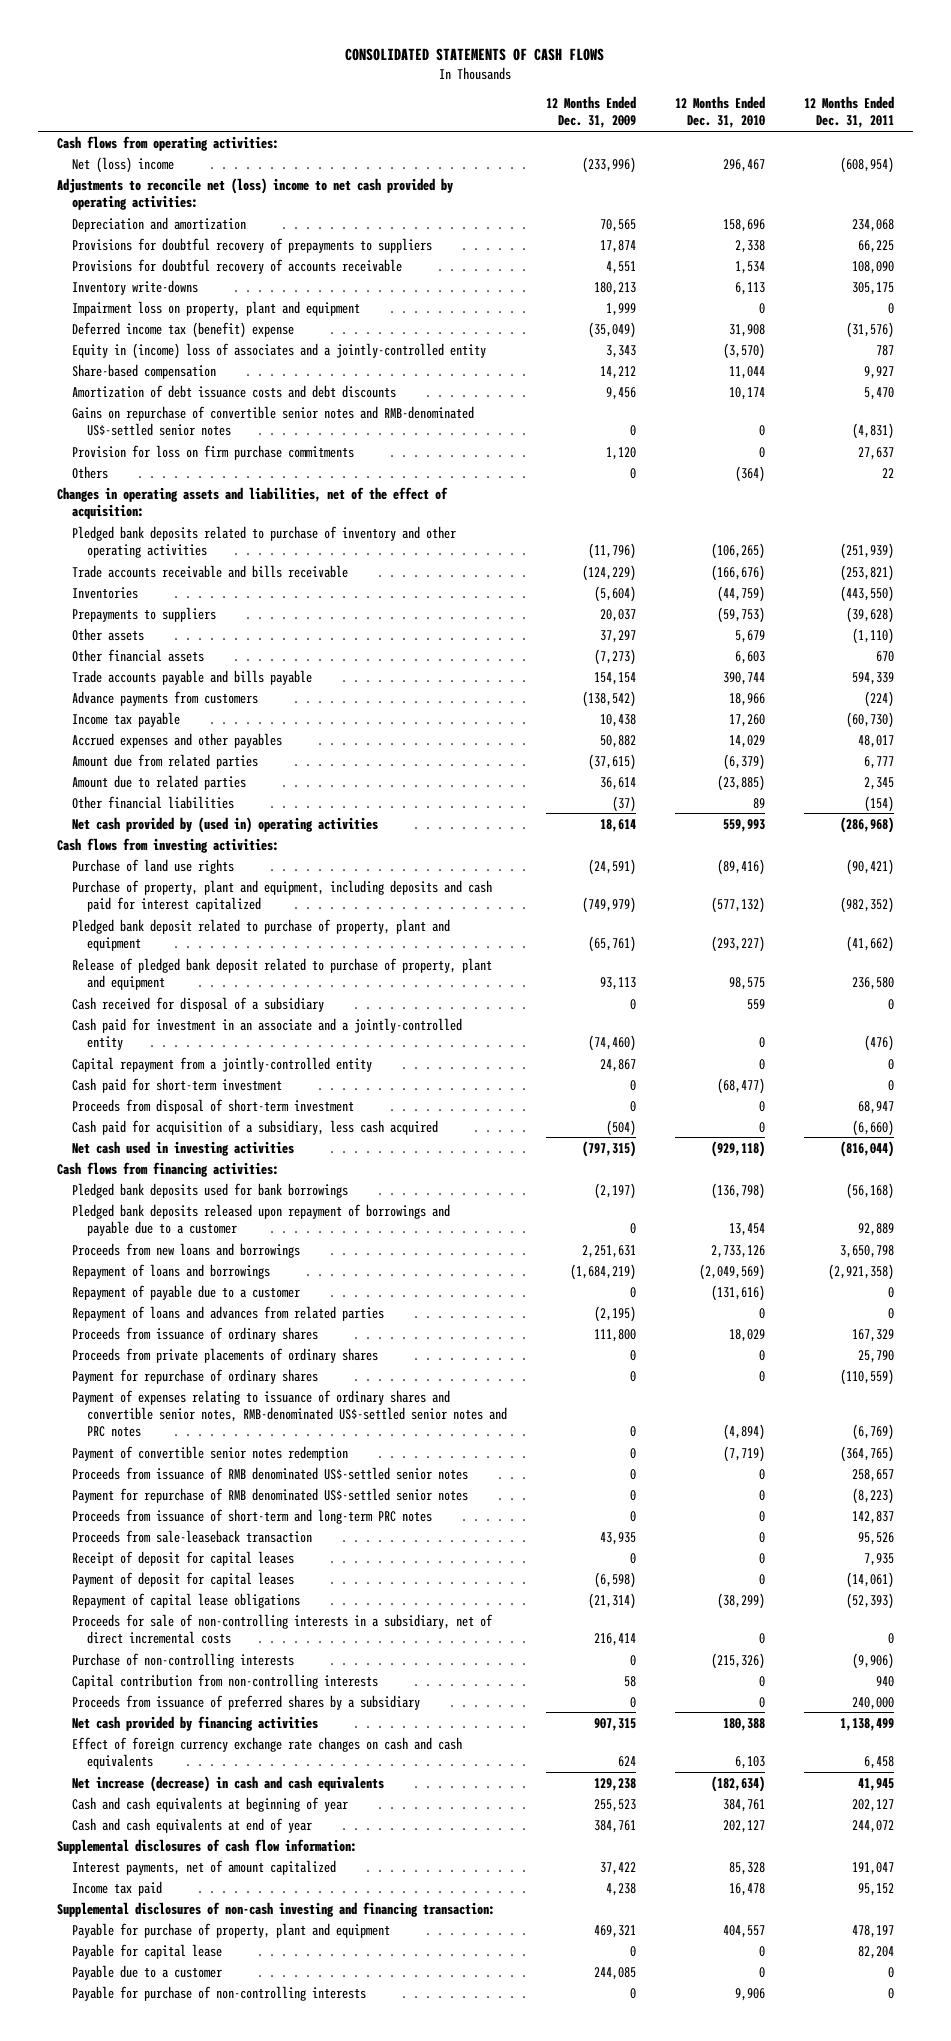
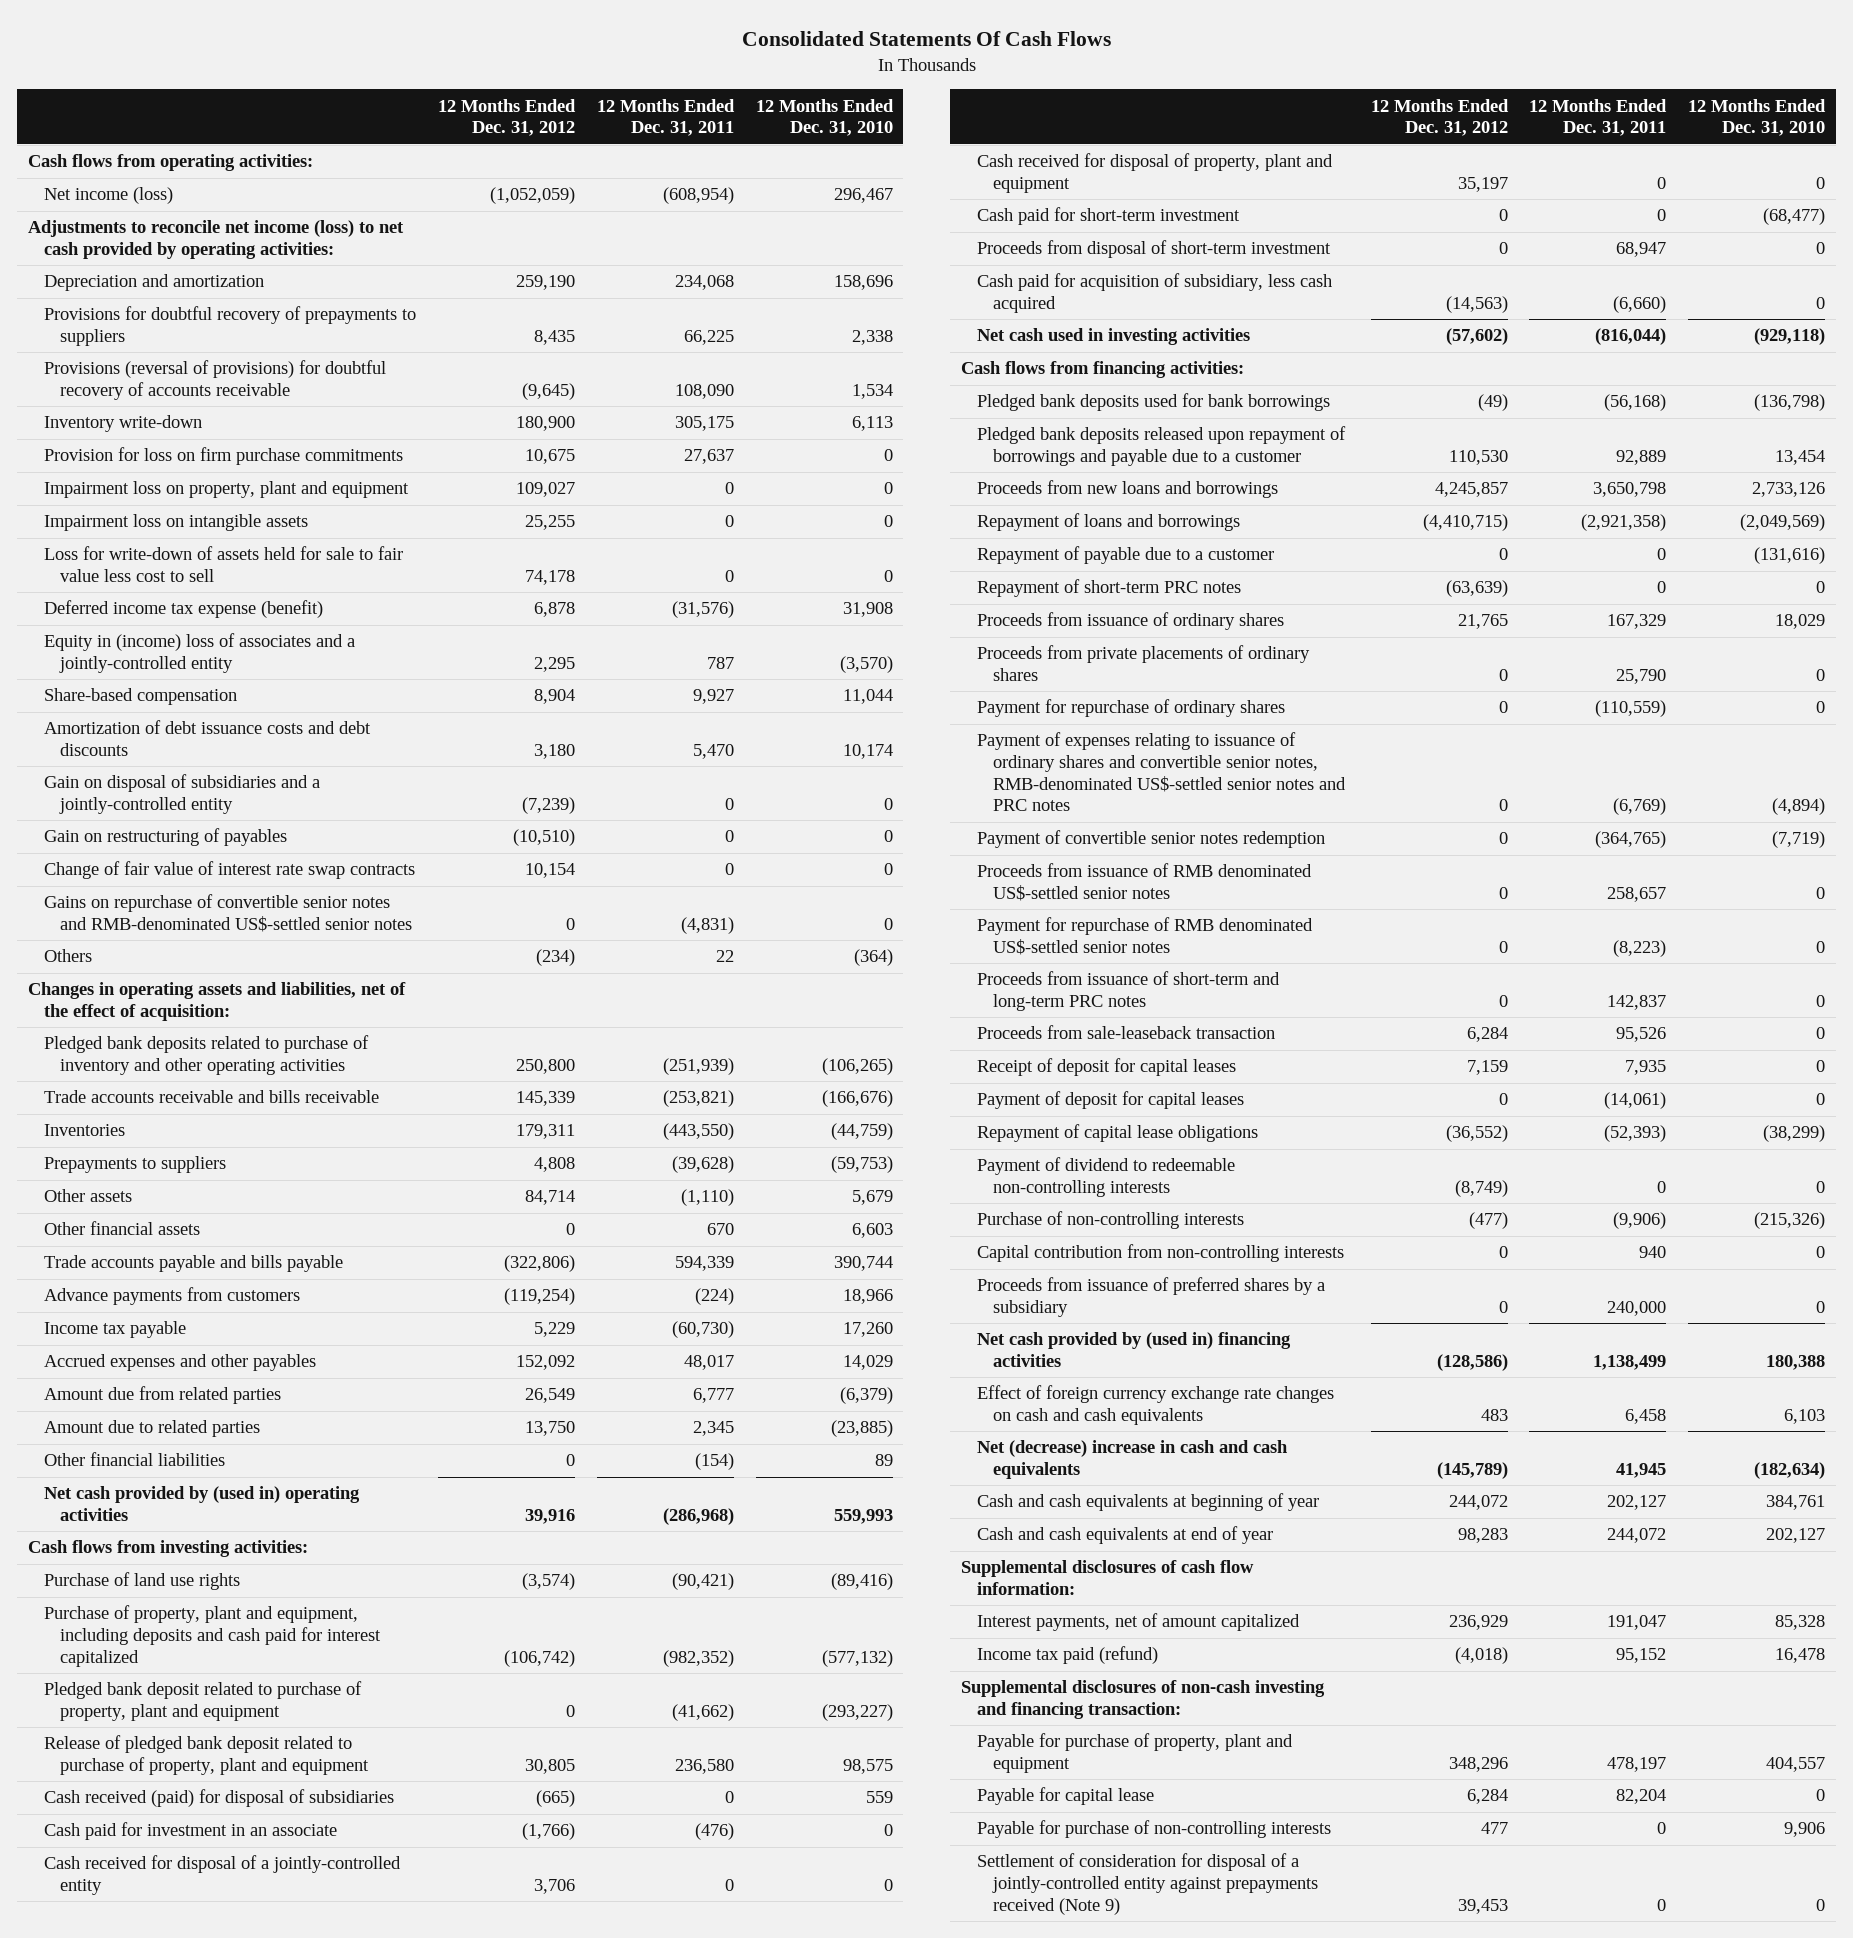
[345,47,605,61] CONSOLIDATED STATEMENTS OF CASH FLOWS -> [741,30,1111,46] Consolidated Statements Of Cash Flows
[546,96,637,129] 12 Months Ended Dec. 31, 2009 -> none
none -> [437,98,576,137] 12 Months Ended Dec. 31, 2012
[72,156,175,173] Net (loss) income -> [44,187,174,205] Net income (loss)
[57,177,454,210] Adjustments to reconcile net (loss) income to net cash provided by operating activities: -> [27,220,404,260] Adjustments to reconcile net income (loss) to net cash provided by operating activities:
[72,258,403,274] Provisions for doubtful recovery of accounts receivable -> [44,360,387,401] Provisions (reversal of provisions) for doubtful recovery of accounts receivable
[72,279,199,295] Inventory write-downs -> [44,415,203,433] Inventory write-down
[72,444,355,460] Provision for loss on firm purchase commitments -> [44,447,404,466] Provision for loss on firm purchase commitments
none -> [44,514,309,532] Impairment loss on intangible assets
none -> [44,546,404,583] Loss for write-down of assets held for sale to fair value less cost to sell
[72,321,295,338] Deferred income tax (benefit) expense -> [44,600,324,619] Deferred income tax expense (benefit)
none -> [44,774,321,815] Gain on disposal of subsidiaries and a jointly-controlled entity
none -> [44,828,288,847] Gain on restructuring of payables
none -> [44,861,416,880] Change of fair value of interest rate swap contracts
[72,996,325,1012] Cash received for disposal of a subsidiary -> [44,1789,395,1808] Cash received (paid) for disposal of subsidiaries
[72,1017,463,1050] Cash paid for investment in an associate and a jointly-controlled entity -> [44,1822,338,1841] Cash paid for investment in an associate
[72,1056,373,1072] Capital repayment from a jointly-controlled entity -> [44,1855,402,1896] Cash received for disposal of a jointly-controlled entity
none -> [976,153,1333,194] Cash received for disposal of property, plant and equipment
[72,1119,439,1135] Cash paid for acquisition of a subsidiary, less cash acquired -> [976,273,1332,314] Cash paid for acquisition of subsidiary, less cash acquired
[72,1305,385,1321] Repayment of loans and advances from related parties -> none
none -> [976,579,1241,598] Repayment of short-term PRC notes
[72,1613,494,1644] Proceeds for sale of non-controlling interests in a subsidiary, net of direct incremental costs -> none
none -> [976,1157,1235,1198] Payment of dividend to redeemable non-controlling interests
[72,1715,319,1731] Net cash provided by financing activities -> [976,1332,1291,1368] Net cash provided by (used in) financing activities
[72,1775,385,1792] Net increase (decrease) in cash and cash equivalents -> [976,1440,1288,1480] Net (decrease) increase in cash and cash equivalents
[72,1880,163,1896] Income tax paid -> [976,1646,1158,1665] Income tax paid (refund)
[72,1964,223,1980] Payable due to a customer -> none
none -> [976,1853,1319,1915] Settlement of consideration for disposal of a jointly-controlled entity against prepayments received (Note 9)

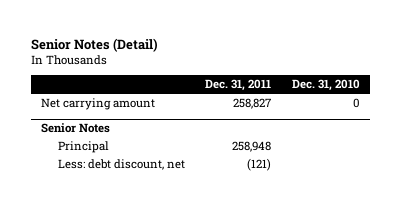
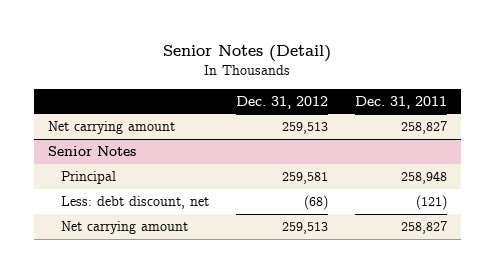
[291,79,360,92] Dec. 31, 2010 -> none
none -> [236,95,329,109] Dec. 31, 2012
none -> [61,221,189,235] Net carrying amount

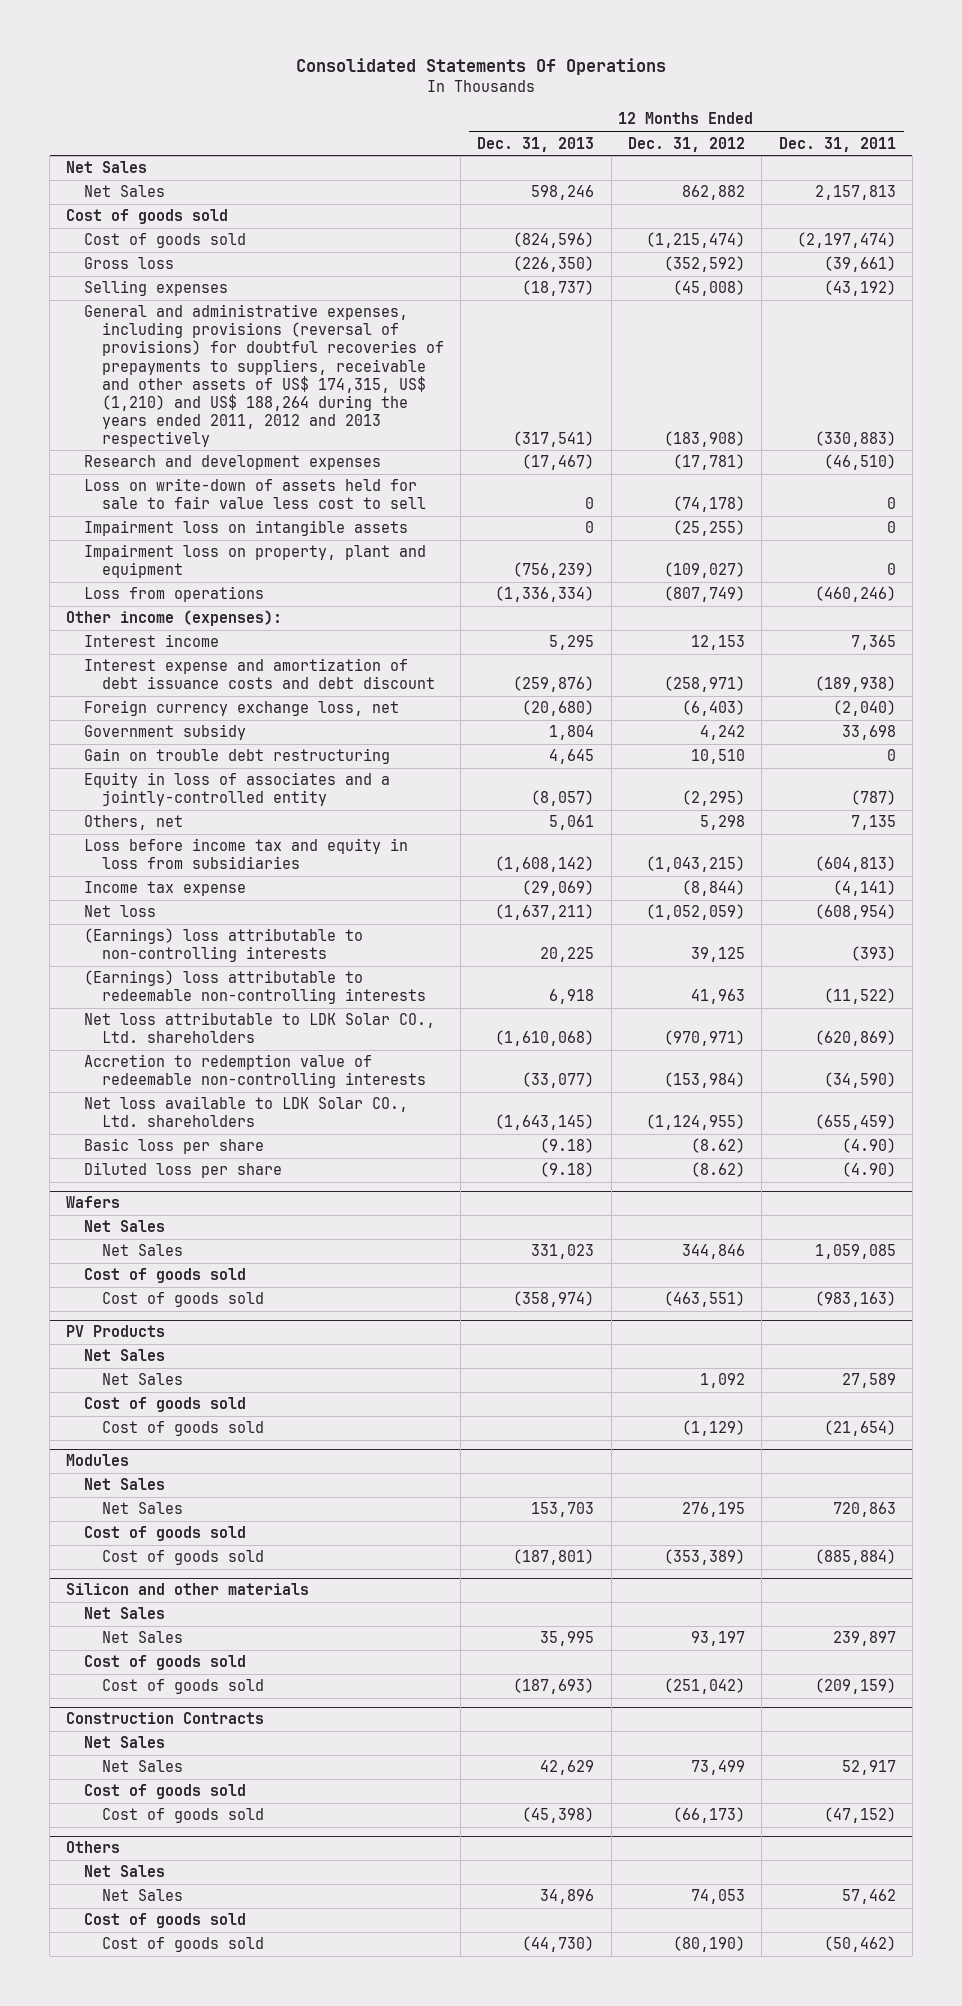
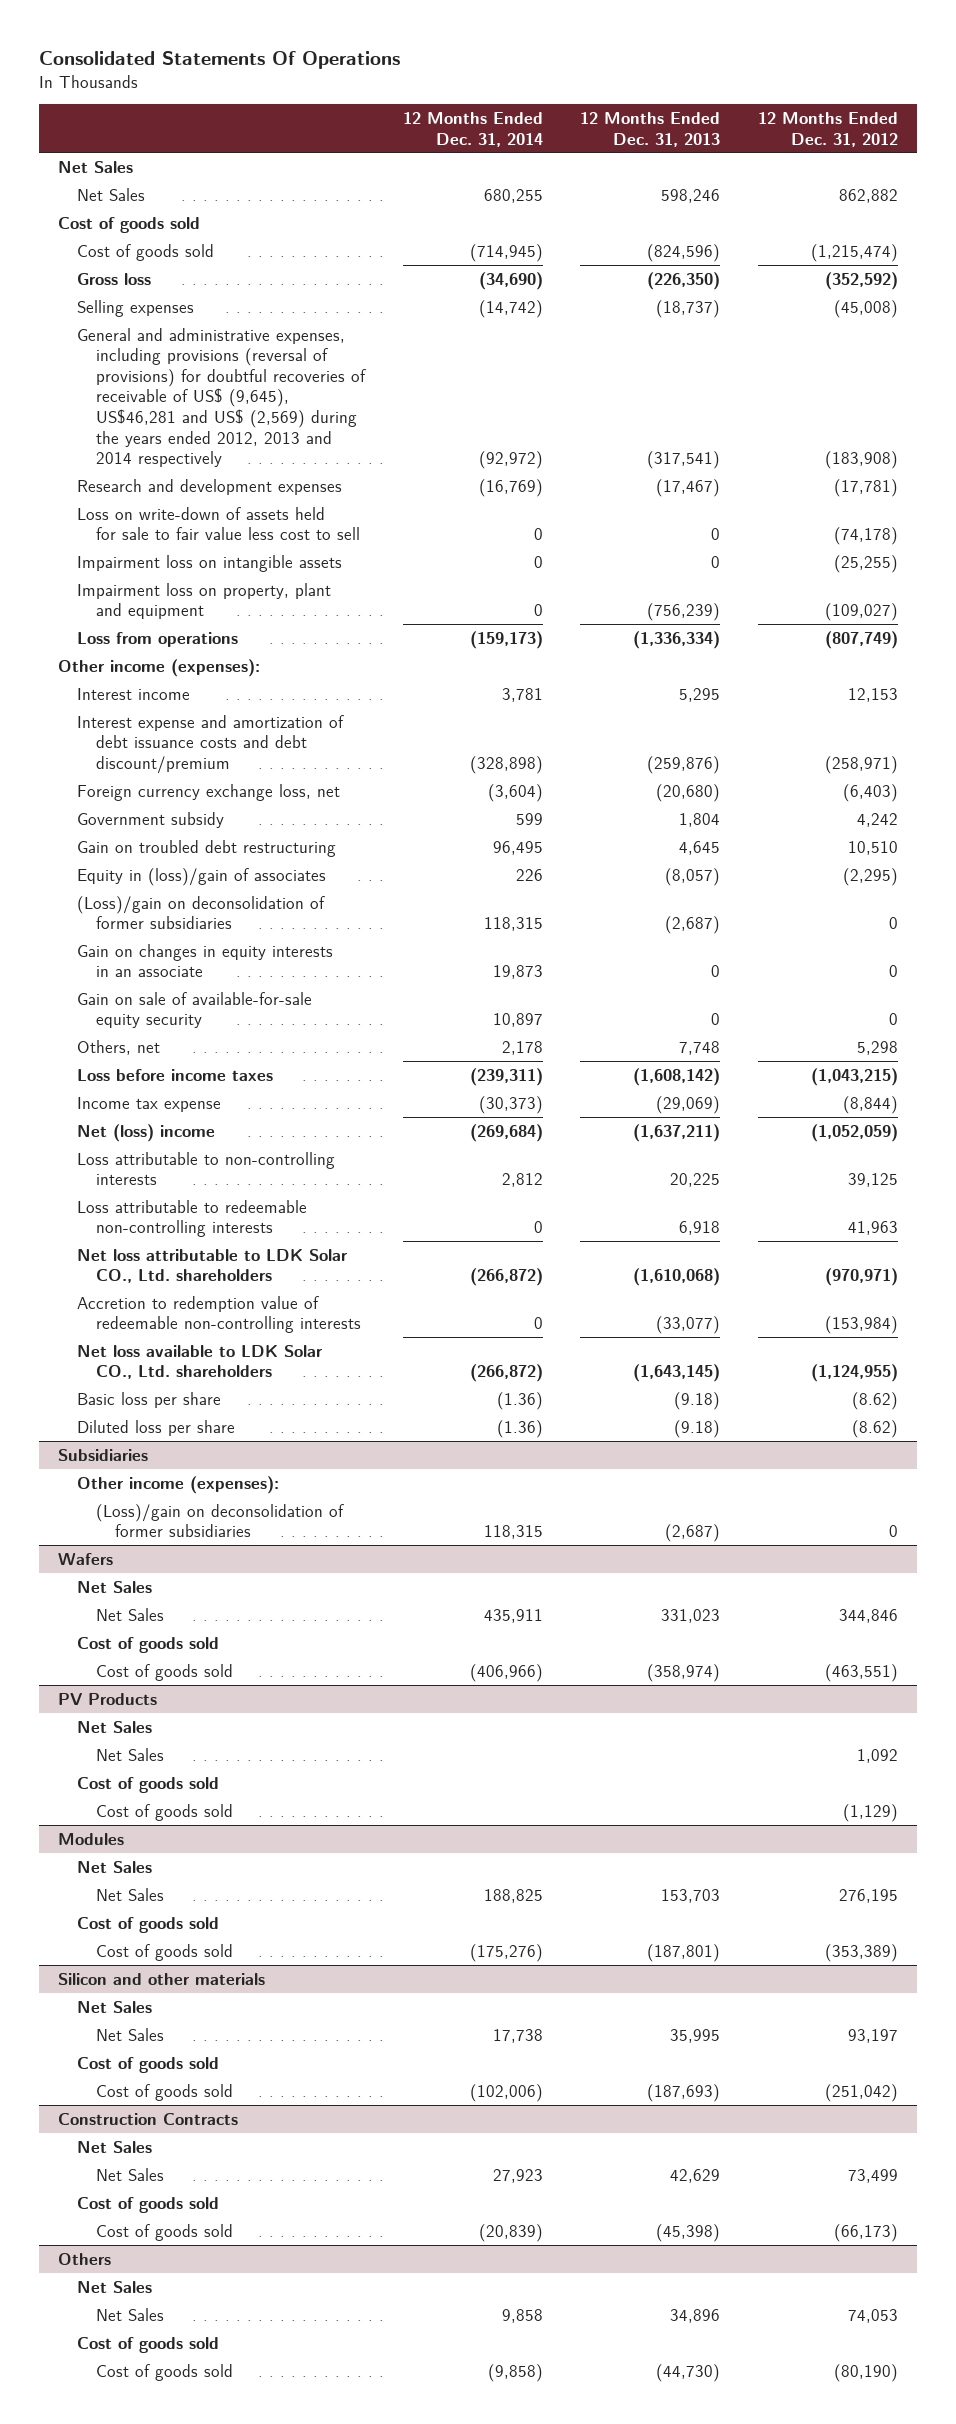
[778,136,896,152] Dec. 31, 2011 -> none
none -> [402,111,543,147] 12 Months Ended Dec. 31, 2014
[84,304,444,447] General and administrative expenses, including provisions (reversal of provisions) for doubtful recoveries of prepayments to suppliers, receivable and other assets of US$ 174,315, US$ (1,210) and US$ 188,264 during the years ended 2011, 2012 and 2013 respectively -> [76,327,366,468] General and administrative expenses, including provisions (reversal of provisions) for doubtful recoveries of receivable of US$ (9,645), US$46,281 and US$ (2,569) during the years ended 2012, 2013 and 2014 respectively
[84,658,435,690] Interest expense and amortization of debt issuance costs and debt discount -> [76,714,344,774] Interest expense and amortization of debt issuance costs and debt discount/premium
[84,748,391,765] Gain on trouble debt restructuring -> [76,839,336,857] Gain on troubled debt restructuring
[84,772,391,807] Equity in loss of associates and a jointly-controlled entity -> [76,867,326,886] Equity in (loss)/gain of associates
none -> [76,895,325,930] (Loss)/gain on deconsolidation of former subsidiaries
none -> [76,943,333,978] Gain on changes in equity interests in an associate
none -> [76,991,312,1029] Gain on sale of available-for-sale equity security
[549,815,595,831] 5,061 -> [679,1040,721,1055] 7,748
[84,838,409,870] Loss before income tax and equity in loss from subsidiaries -> [76,1068,273,1081] Loss before income taxes
[84,905,157,918] Net loss -> [76,1123,215,1142] Net (loss) income
[84,928,364,963] (Earnings) loss attributable to non-controlling interests -> [76,1151,335,1186] Loss attributable to non-controlling interests
[84,970,426,1005] (Earnings) loss attributable to redeemable non-controlling interests -> [76,1199,307,1238] Loss attributable to redeemable non-controlling interests
none -> [57,1448,148,1461] Subsidiaries
none -> [76,1475,279,1494] Other income (expenses):
none -> [95,1503,344,1538] (Loss)/gain on deconsolidation of former subsidiaries

